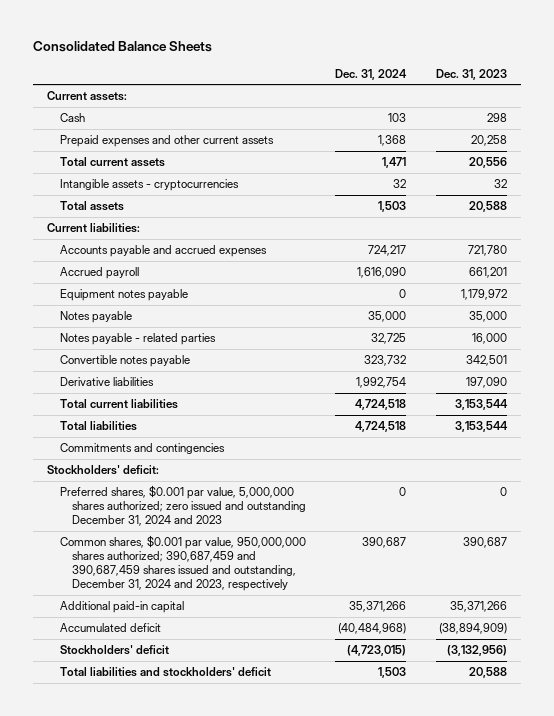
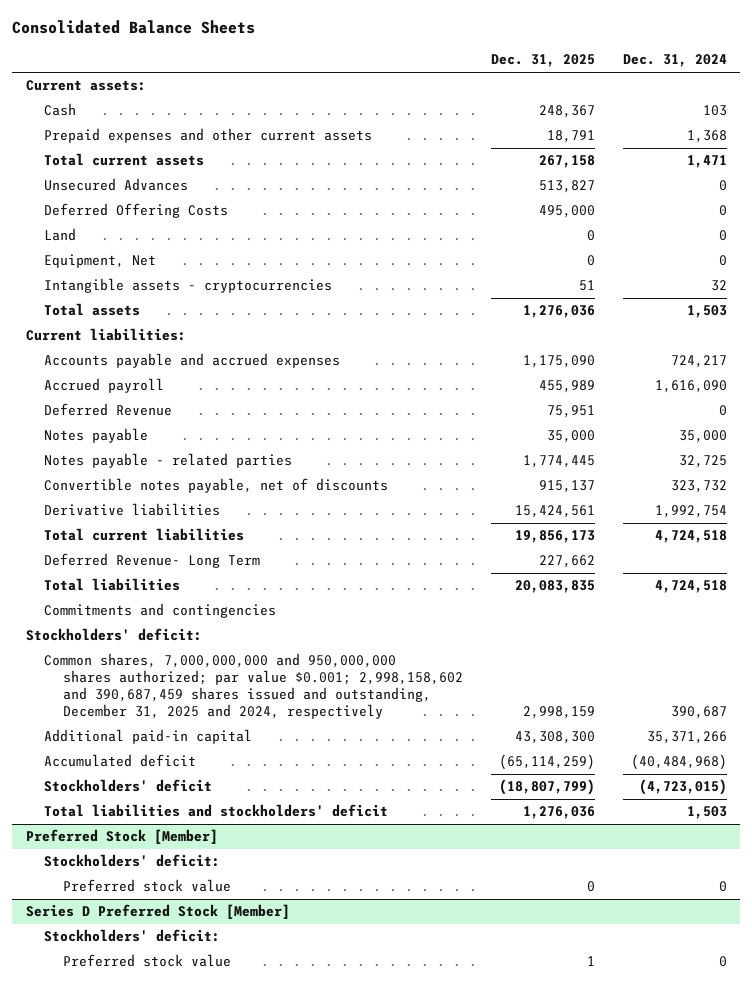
[435,68,507,80] Dec. 31, 2023 -> none
none -> [490,54,595,68] Dec. 31, 2025
none -> [44,178,189,192] Unsecured Advances
none -> [44,203,229,219] Deferred Offering Costs
none -> [44,228,77,242] Land
none -> [44,254,157,269] Equipment, Net
[59,289,188,302] Equipment notes payable -> none
none -> [44,403,173,417] Deferred Revenue
[59,355,190,368] Convertible notes payable -> [44,478,389,494] Convertible notes payable, net of discounts
none -> [44,553,261,569] Deferred Revenue- Long Term
[59,485,307,527] Preferred shares, $0.001 par value, 5,000,000 shares authorized; zero issued and outstanding December 31, 2024 and 2023 -> none
[59,535,306,592] Common shares, $0.001 par value, 950,000,000 shares authorized; 390,687,459 and 390,687,459 shares issued and outstanding, December 31, 2024 and 2023, respectively -> [44,653,464,720] Common shares, 7,000,000,000 and 950,000,000 shares authorized; par value $0.001; 2,998,158,602 and 390,687,459 shares issued and outstanding, December 31, 2025 and 2024, respectively
none -> [25,829,218,845] Preferred Stock [Member]
none -> [44,854,221,868] Stockholders' deficit:
none -> [63,879,232,893] Preferred stock value
none -> [25,904,290,920] Series D Preferred Stock [Member]
none -> [44,929,221,943] Stockholders' deficit:
none -> [63,954,232,968] Preferred stock value

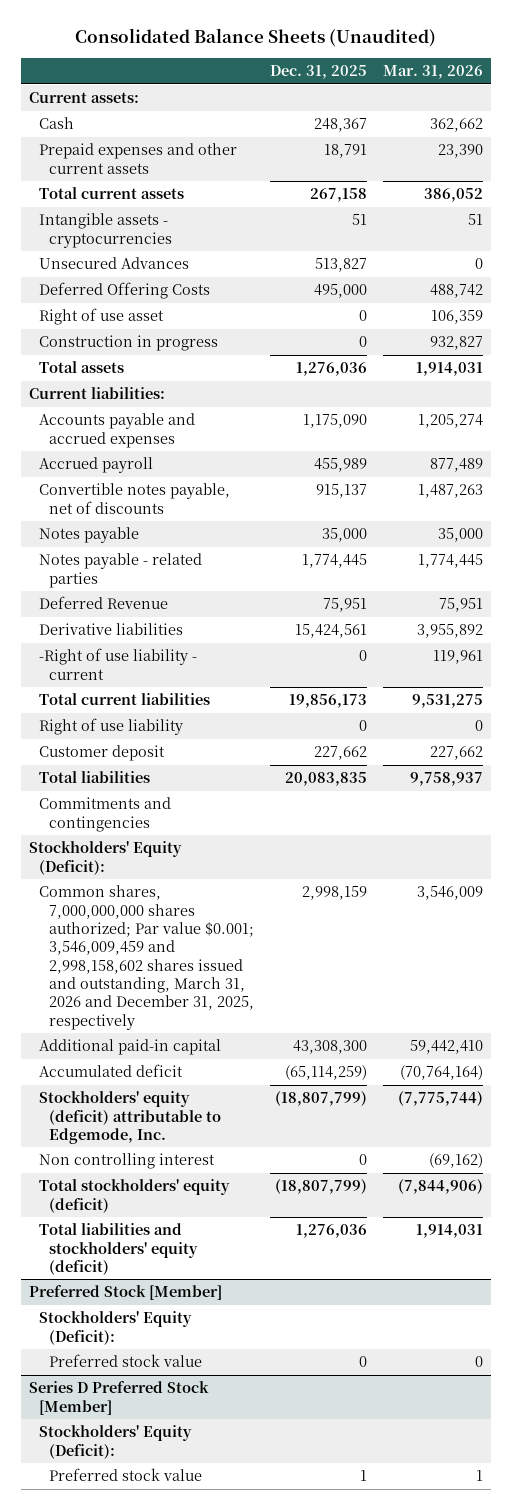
[11,20,255,35] Consolidated Balance Sheets -> [75,28,437,48] Consolidated Balance Sheets (Unaudited)
[622,54,727,68] Dec. 31, 2024 -> none
none -> [383,65,484,80] Mar. 31, 2026
[44,278,333,294] Intangible assets - cryptocurrencies -> [38,213,173,248] Intangible assets - cryptocurrencies
[44,228,77,242] Land -> none
[44,254,157,269] Equipment, Net -> none
none -> [38,308,164,326] Right of use asset
none -> [38,335,218,352] Construction in progress
[44,478,389,494] Convertible notes payable, net of discounts -> [38,483,230,514] Convertible notes payable, net of discounts
[44,403,173,417] Deferred Revenue -> [38,596,168,610] Deferred Revenue
none -> [38,648,197,680] -Right of use liability - current
none -> [38,718,183,736] Right of use liability
[44,553,261,569] Deferred Revenue- Long Term -> [38,745,165,762] Customer deposit
[25,628,202,642] Stockholders' deficit: -> [28,841,182,875] Stockholders' Equity (Deficit):
[44,653,464,720] Common shares, 7,000,000,000 and 950,000,000 shares authorized; par value $0.001; 2,998,158,602 and 390,687,459 shares issued and outstanding, December 31, 2025 and 2024, respectively -> [38,885,255,1030] Common shares, 7,000,000,000 shares authorized; Par value $0.001; 3,546,009,459 and 2,998,158,602 shares issued and outstanding, March 31, 2026 and December 31, 2025, respectively
[44,779,213,793] Stockholders' deficit -> [38,1091,222,1144] Stockholders' equity (deficit) attributable to Edgemode, Inc.
none -> [38,1153,215,1170] Non controlling interest
none -> [38,1179,230,1213] Total stockholders' equity (deficit)
[44,804,389,818] Total liabilities and stockholders' deficit -> [38,1223,199,1275] Total liabilities and stockholders' equity (deficit)
[44,854,221,868] Stockholders' deficit: -> [38,1311,192,1345] Stockholders' Equity (Deficit):
[44,929,221,943] Stockholders' deficit: -> [38,1425,192,1459] Stockholders' Equity (Deficit):

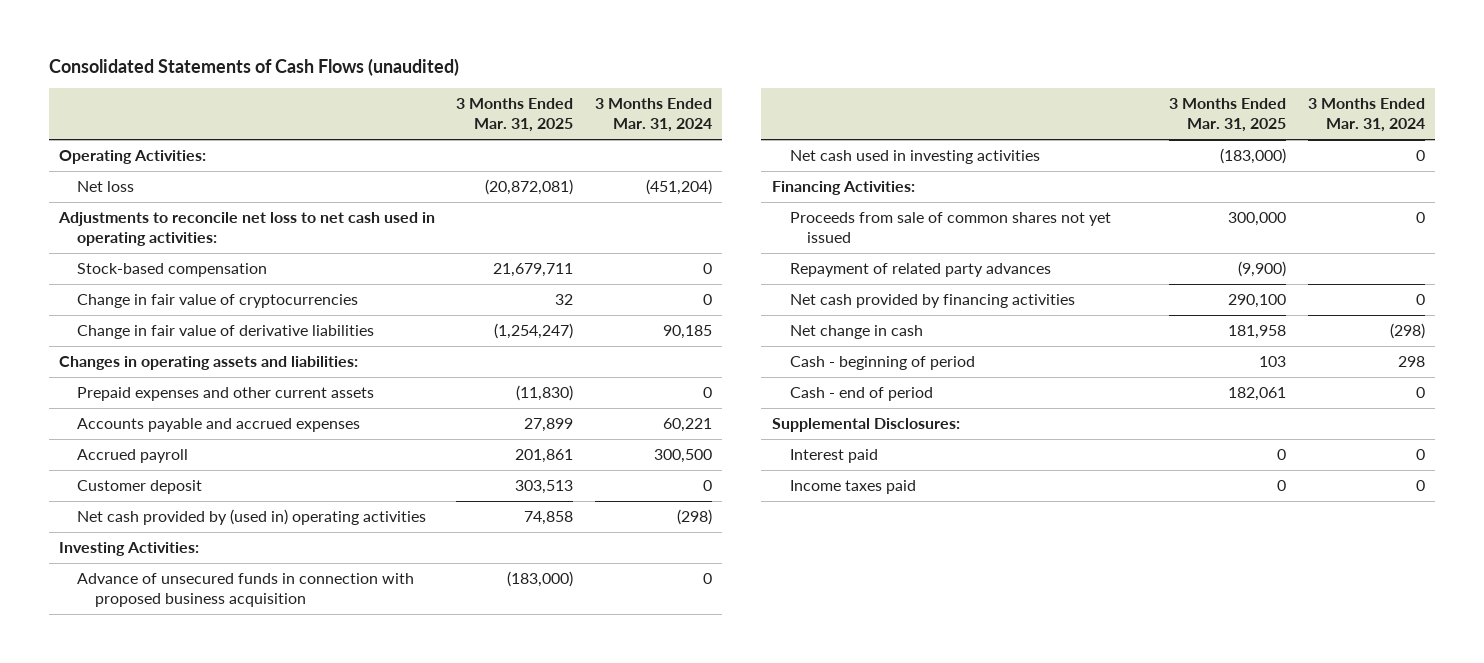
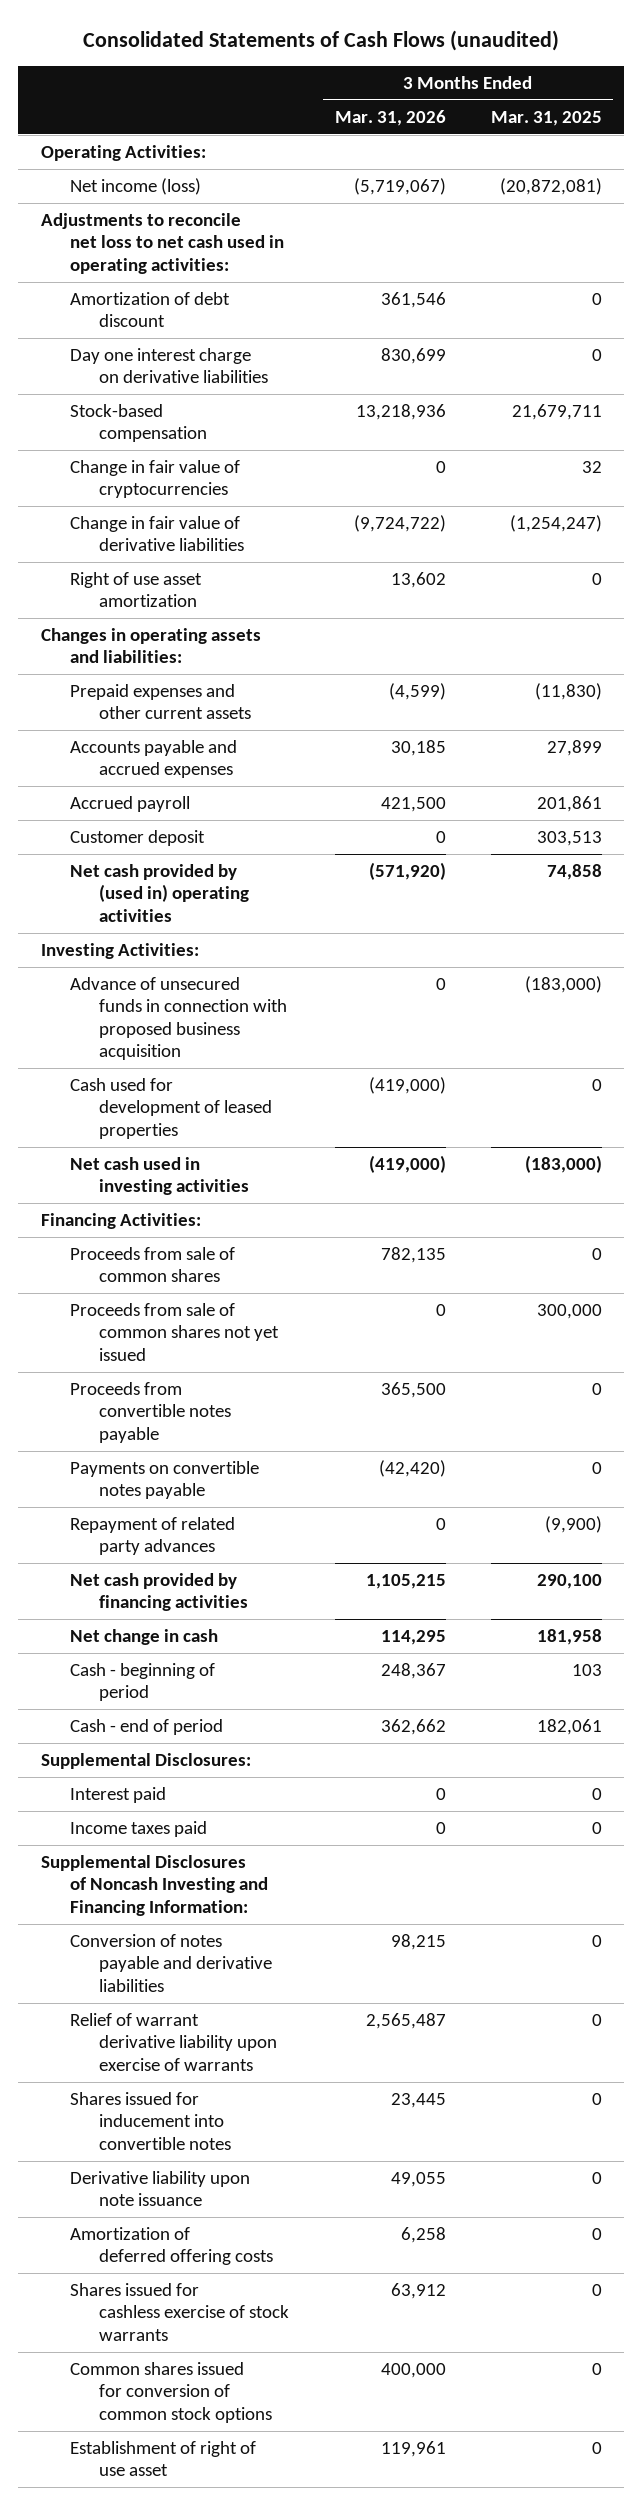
[594,98,712,133] 3 Months Ended Mar. 31, 2024 -> none
none -> [334,109,446,126] Mar. 31, 2026
[76,181,134,193] Net loss -> [70,178,202,196] Net income (loss)
none -> [70,292,231,328] Amortization of debt discount
none -> [70,348,269,384] Day one interest charge on derivative liabilities
none -> [70,572,203,608] Right of use asset amortization
none -> [70,1078,273,1139] Cash used for development of leased properties
none -> [70,1247,236,1283] Proceeds from sale of common shares
none -> [70,1382,232,1443] Proceeds from convertible notes payable
none -> [70,1461,260,1500] Payments on convertible notes payable
none -> [41,1855,269,1916] Supplemental Disclosures of Noncash Investing and Financing Information:
none -> [70,1934,273,1992] Conversion of notes payable and derivative liabilities
none -> [70,2013,278,2071] Relief of warrant derivative liability upon exercise of warrants
none -> [70,2092,232,2150] Shares issued for inducement into convertible notes
none -> [70,2171,251,2207] Derivative liability upon note issuance
none -> [70,2227,274,2266] Amortization of deferred offering costs
none -> [70,2283,290,2341] Shares issued for cashless exercise of stock warrants
none -> [70,2362,273,2423] Common shares issued for conversion of common stock options
none -> [70,2441,257,2477] Establishment of right of use asset

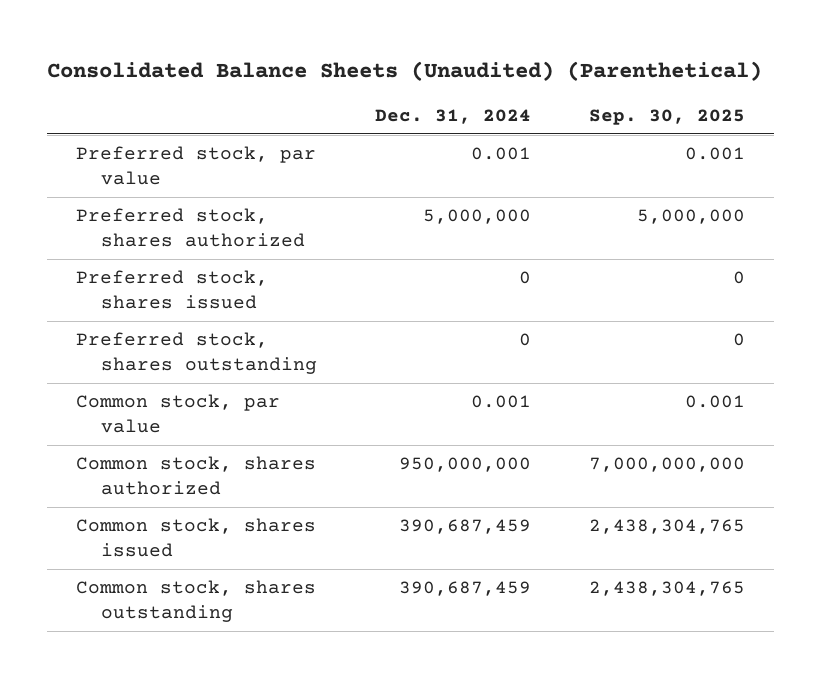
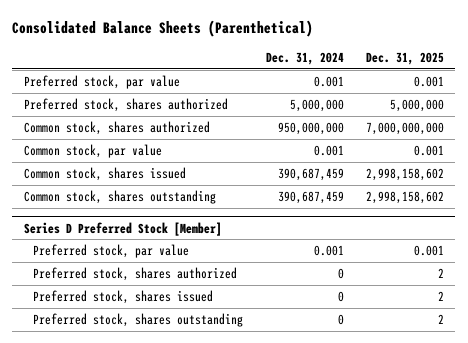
[46,61,762,82] Consolidated Balance Sheets (Unaudited) (Parenthetical) -> [12,19,314,37] Consolidated Balance Sheets (Parenthetical)
[588,108,745,125] Sep. 30, 2025 -> none
none -> [366,52,445,66] Dec. 31, 2025
[75,270,268,310] Preferred stock, shares issued -> none
[75,332,317,375] Preferred stock, shares outstanding -> none
[75,394,280,434] Common stock, par value -> [23,144,162,159] Common stock, par value
none -> [23,221,222,236] Series D Preferred Stock [Member]
none -> [32,244,189,259] Preferred stock, par value
none -> [32,267,237,282] Preferred stock, shares authorized
none -> [32,290,213,305] Preferred stock, shares issued
none -> [32,313,243,328] Preferred stock, shares outstanding

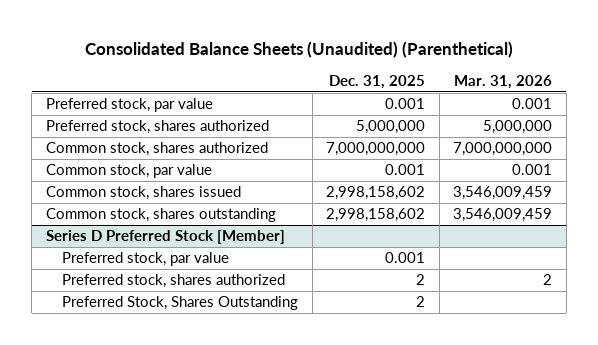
[12,19,314,37] Consolidated Balance Sheets (Parenthetical) -> [85,40,514,58] Consolidated Balance Sheets (Unaudited) (Parenthetical)
[265,52,344,66] Dec. 31, 2024 -> none
none -> [454,74,553,89] Mar. 31, 2026
[32,290,213,305] Preferred stock, shares issued -> none
[32,313,243,328] Preferred stock, shares outstanding -> [62,296,299,311] Preferred Stock, Shares Outstanding

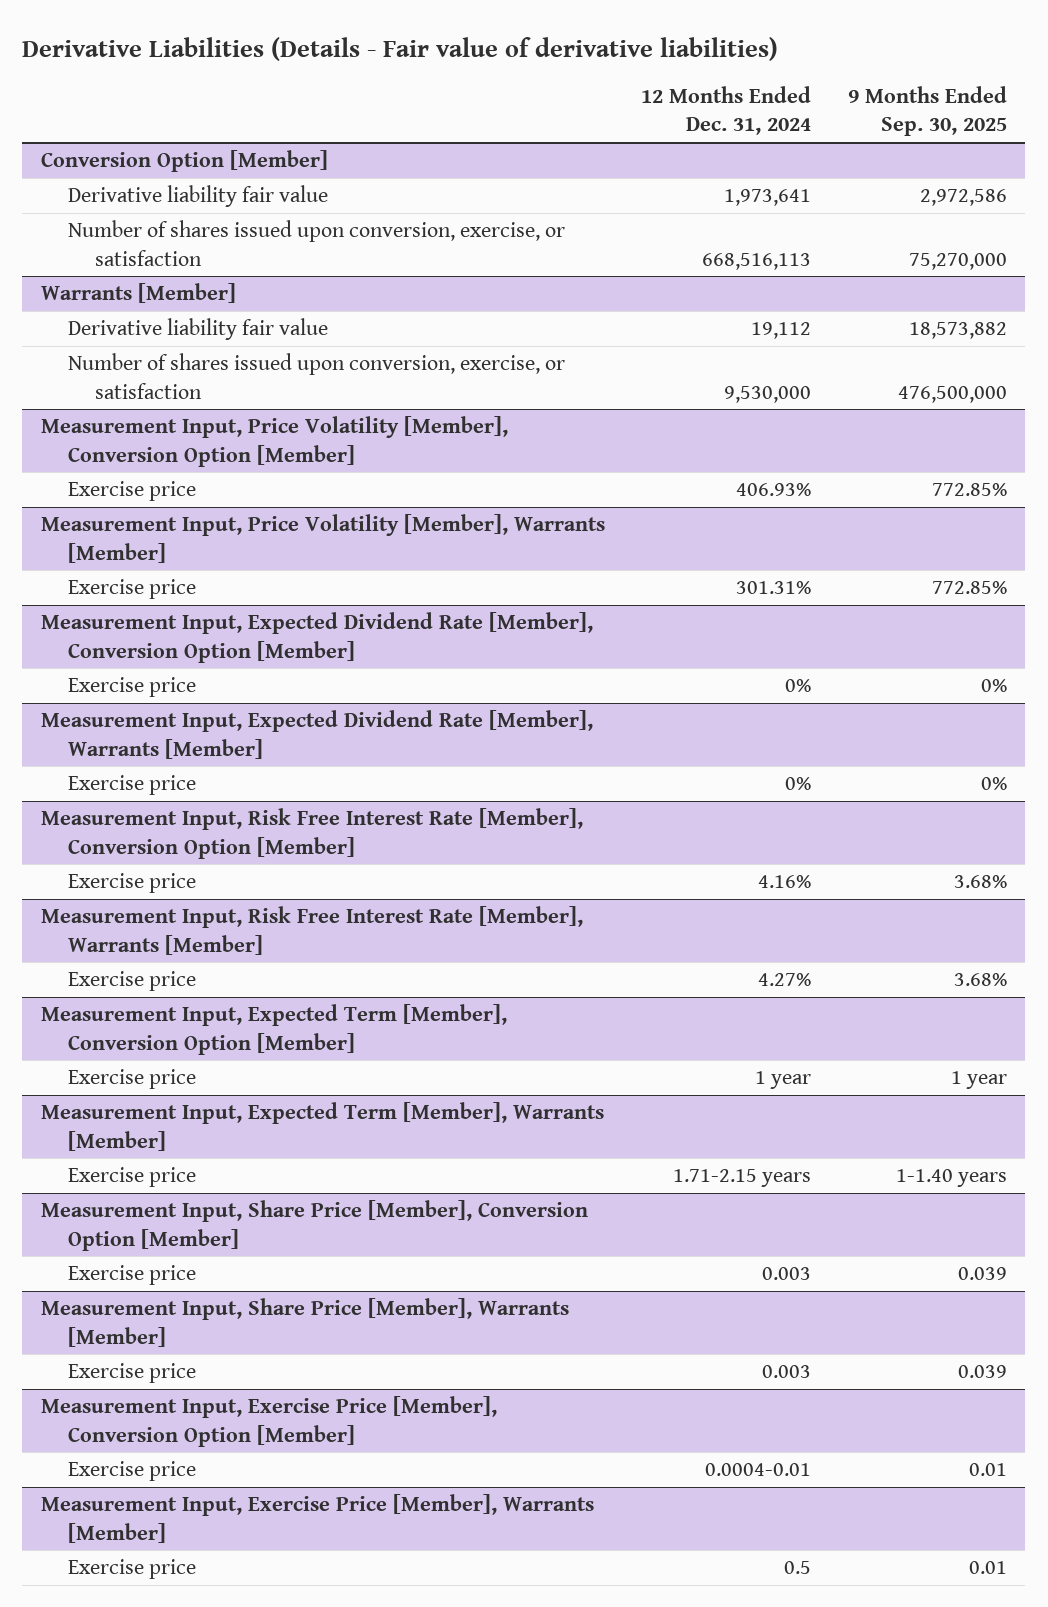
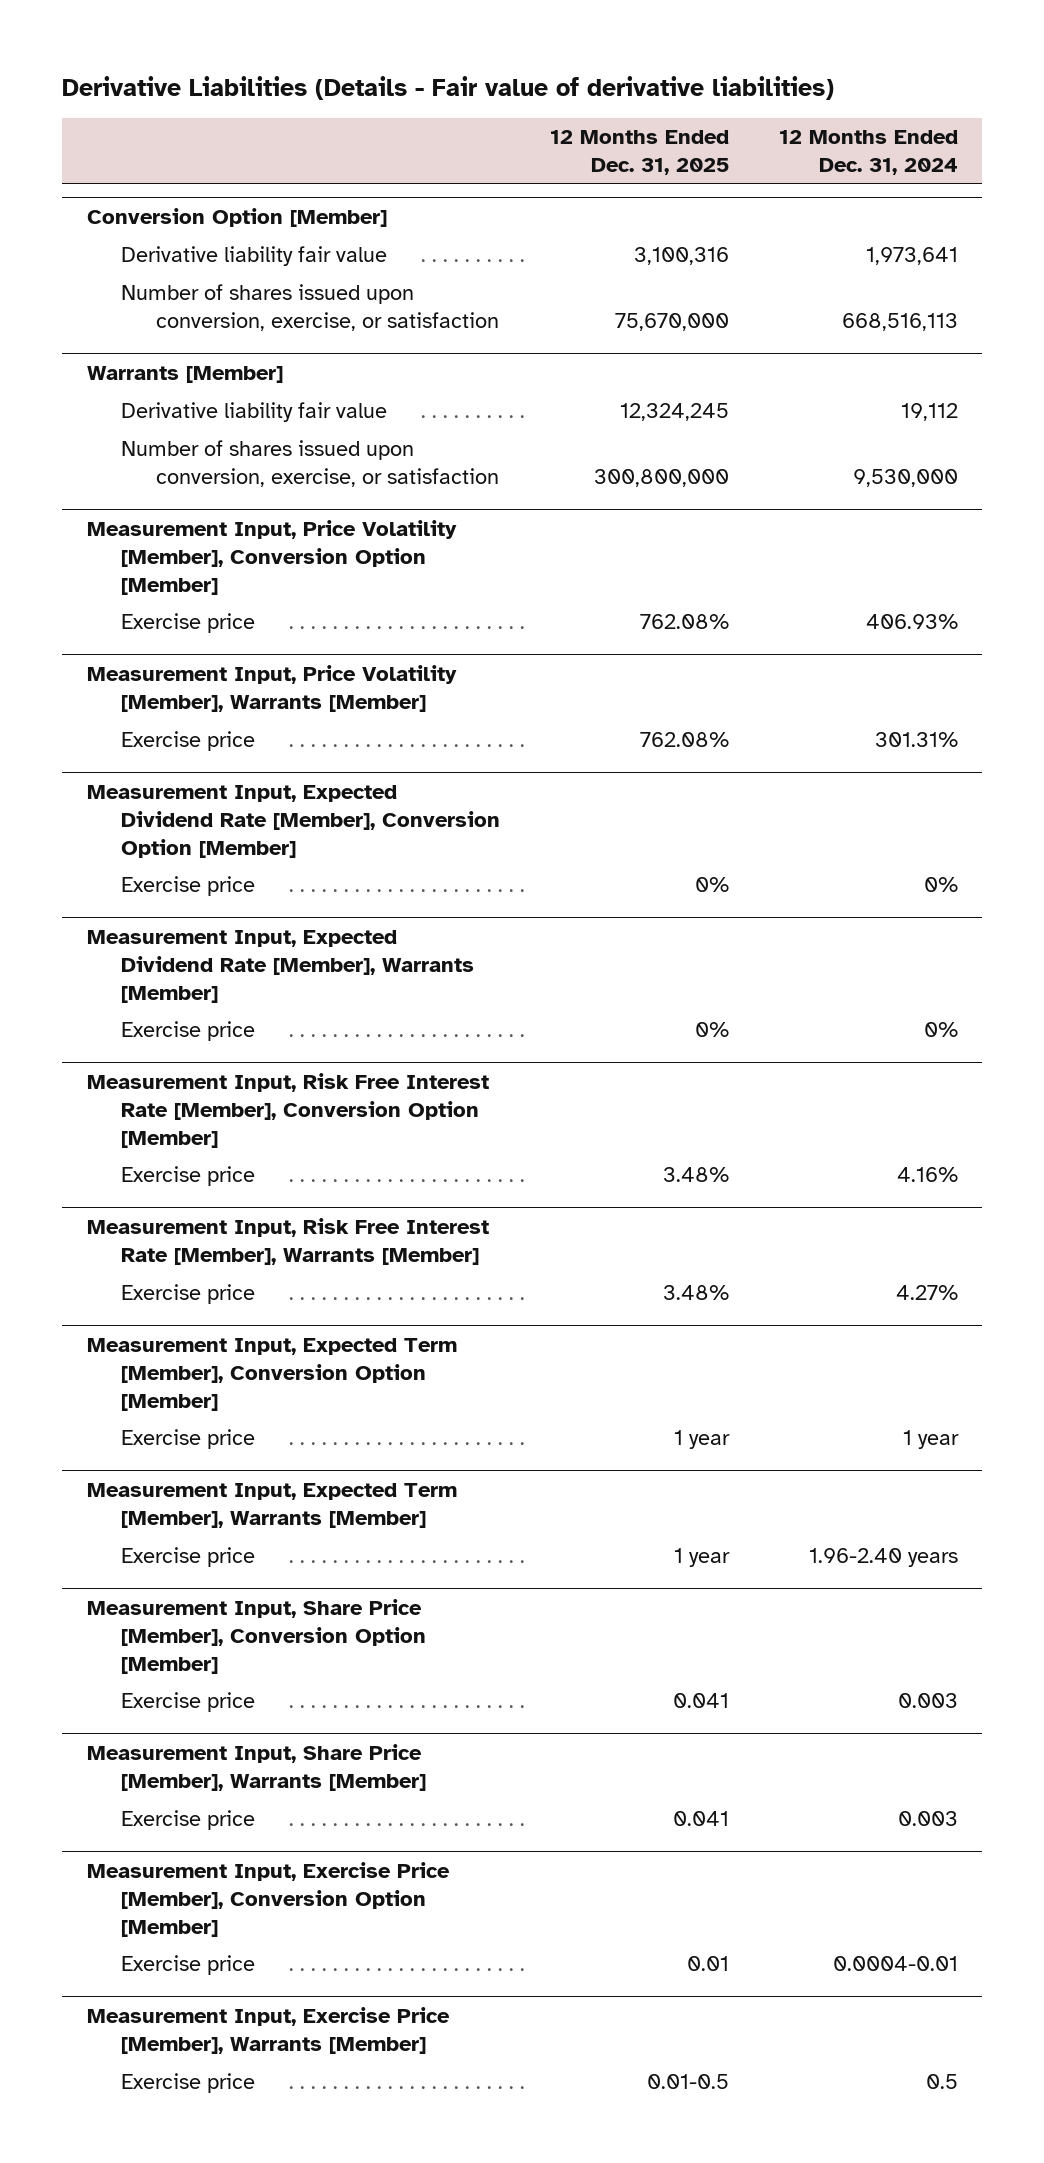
[847,86,1007,137] 9 Months Ended Sep. 30, 2025 -> none
none -> [549,130,729,175] 12 Months Ended Dec. 31, 2025
[673,1169,812,1188] 1.71-2.15 years -> [808,1548,958,1568] 1.96-2.40 years

